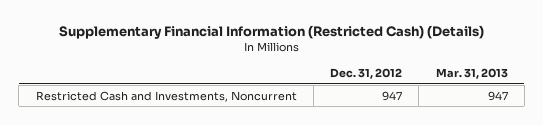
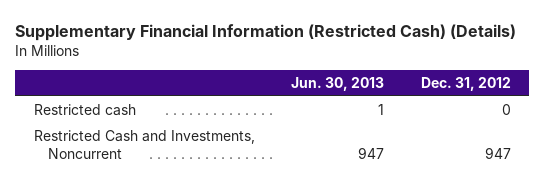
[435,68,508,80] Mar. 31, 2013 -> none
none -> [291,76,385,91] Jun. 30, 2013
none -> [33,104,136,117] Restricted cash

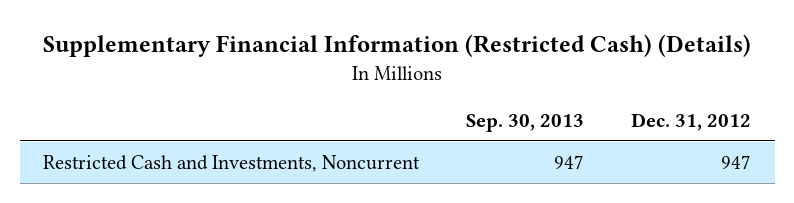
[291,76,385,91] Jun. 30, 2013 -> none
none -> [466,114,585,133] Sep. 30, 2013
[33,104,136,117] Restricted cash -> none

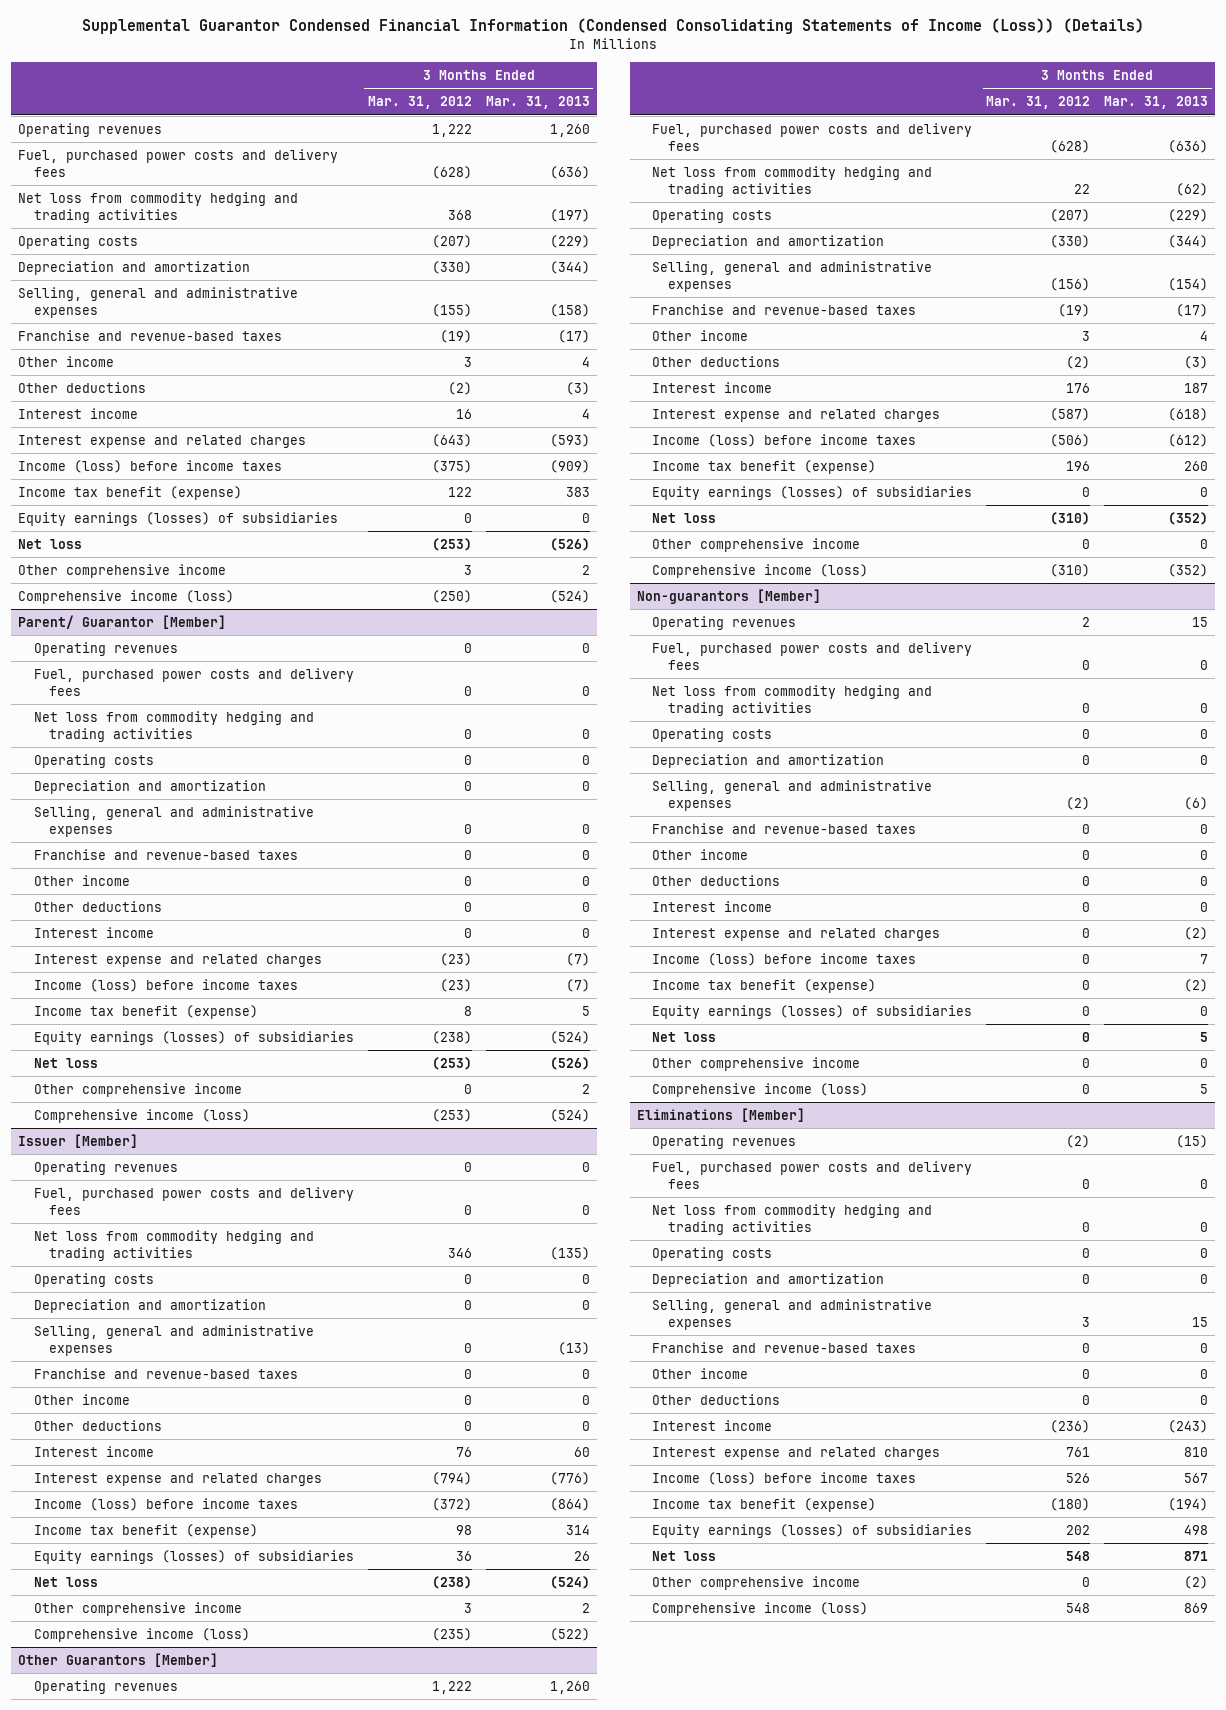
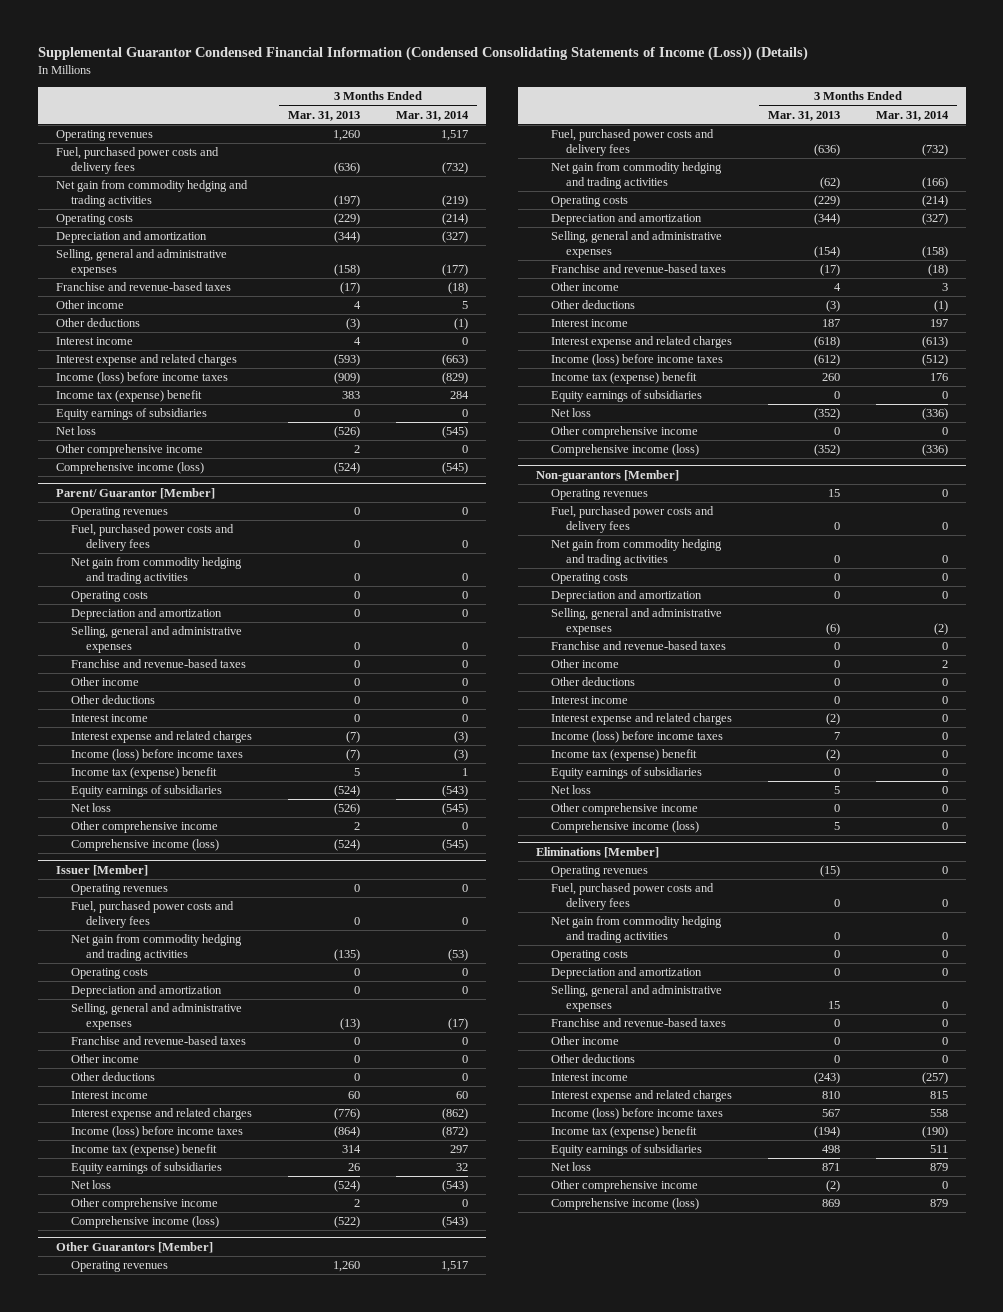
[367,96,472,110] Mar. 31, 2012 -> none
none -> [395,110,469,121] Mar. 31, 2014
[18,191,299,223] Net loss from commodity hedging and trading activities -> [55,180,248,208] Net gain from commodity hedging and trading activities
[18,485,243,500] Income tax benefit (expense) -> [55,390,202,403] Income tax (expense) benefit
[18,511,339,526] Equity earnings (losses) of subsidiaries -> [55,408,207,421] Equity earnings of subsidiaries
[33,710,314,742] Net loss from commodity hedging and trading activities -> [70,557,242,585] Net gain from commodity hedging and trading activities
[33,1004,258,1019] Income tax benefit (expense) -> [70,767,217,780] Income tax (expense) benefit
[33,1030,354,1045] Equity earnings (losses) of subsidiaries -> [70,785,222,798] Equity earnings of subsidiaries
[33,1229,314,1261] Net loss from commodity hedging and trading activities -> [70,934,242,962] Net gain from commodity hedging and trading activities
[33,1523,258,1538] Income tax benefit (expense) -> [70,1144,217,1157] Income tax (expense) benefit
[33,1549,354,1564] Equity earnings (losses) of subsidiaries -> [70,1162,222,1175] Equity earnings of subsidiaries
[652,165,933,197] Net loss from commodity hedging and trading activities -> [550,162,722,190] Net gain from commodity hedging and trading activities
[652,459,877,474] Income tax benefit (expense) -> [550,372,697,385] Income tax (expense) benefit
[652,485,973,500] Equity earnings (losses) of subsidiaries -> [550,390,702,403] Equity earnings of subsidiaries
[652,684,933,716] Net loss from commodity hedging and trading activities -> [550,539,722,567] Net gain from commodity hedging and trading activities
[652,978,877,993] Income tax benefit (expense) -> [550,749,697,762] Income tax (expense) benefit
[652,1004,973,1019] Equity earnings (losses) of subsidiaries -> [550,767,702,780] Equity earnings of subsidiaries
[652,1203,933,1235] Net loss from commodity hedging and trading activities -> [550,916,722,944] Net gain from commodity hedging and trading activities
[652,1497,877,1512] Income tax benefit (expense) -> [550,1126,697,1139] Income tax (expense) benefit
[652,1523,973,1538] Equity earnings (losses) of subsidiaries -> [550,1144,702,1157] Equity earnings of subsidiaries

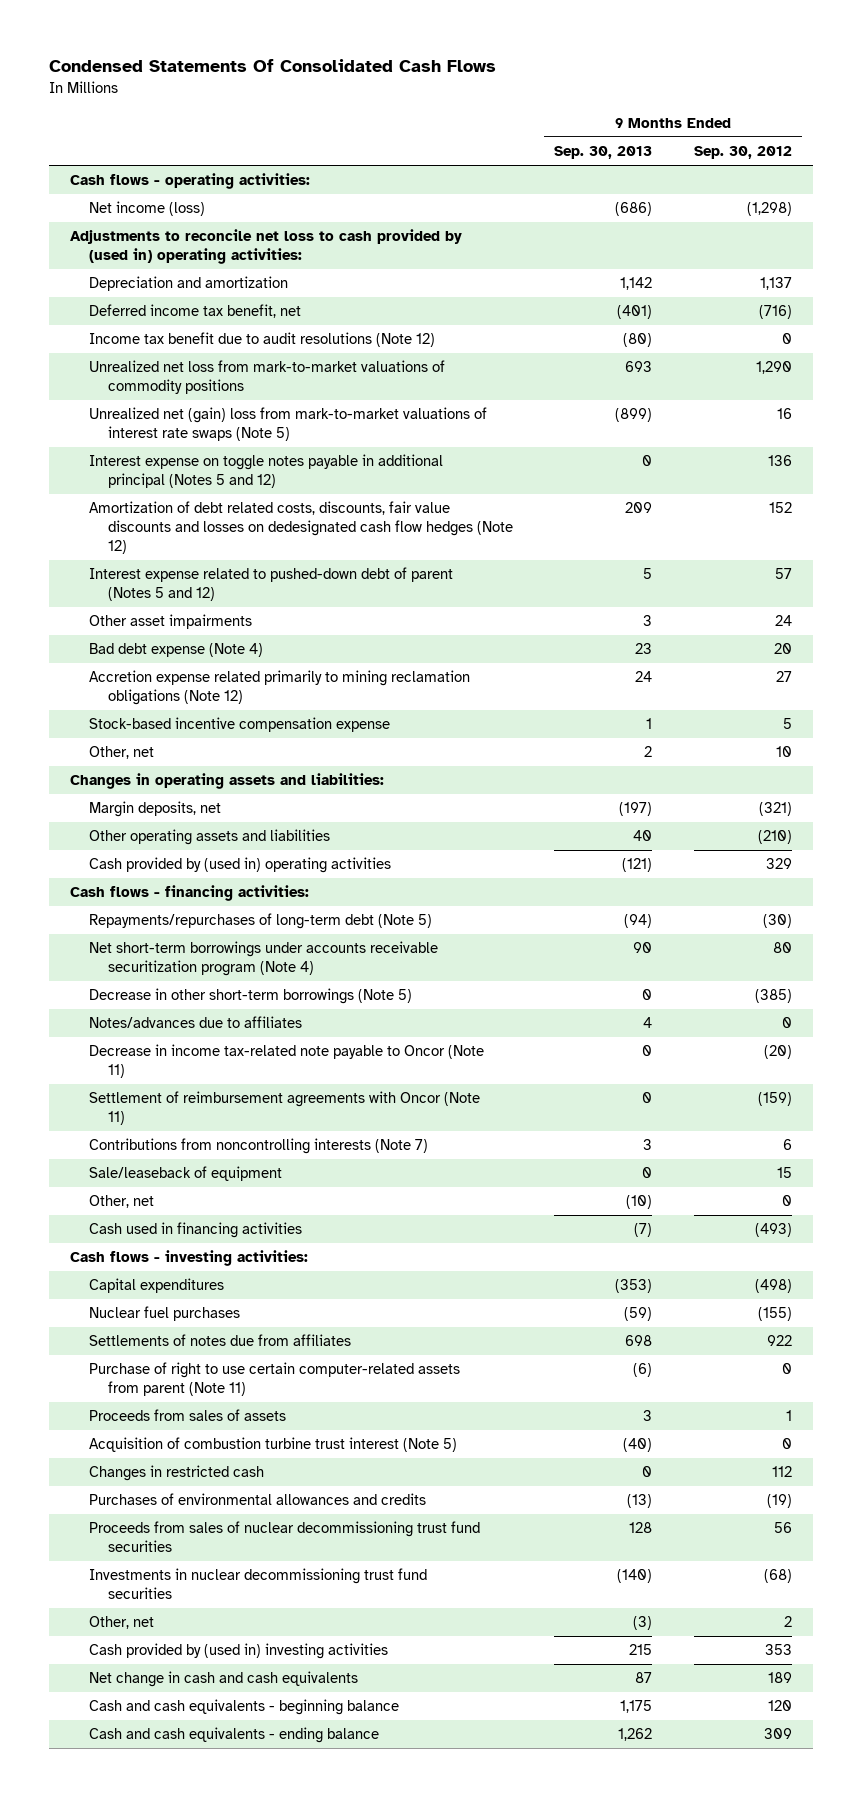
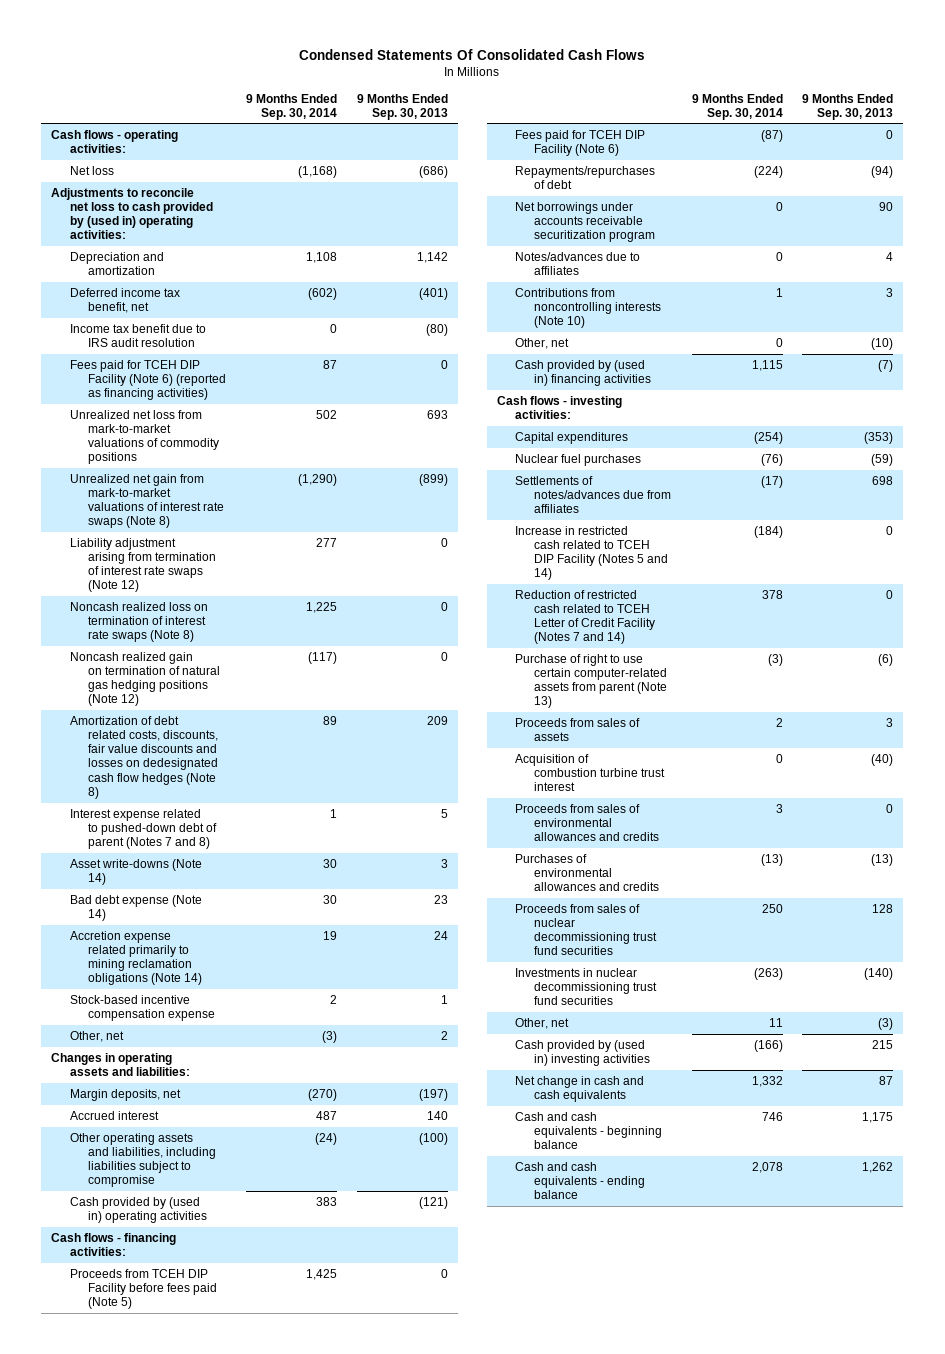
[693,146,792,160] Sep. 30, 2012 -> none
none -> [245,93,337,120] 9 Months Ended Sep. 30, 2014
[88,201,205,217] Net income (loss) -> [69,165,114,175] Net loss
[88,332,435,348] Income tax benefit due to audit resolutions (Note 12) -> [69,323,206,348] Income tax benefit due to IRS audit resolution
none -> [69,359,226,401] Fees paid for TCEH DIP Facility (Note 6) (reported as financing activities)
[88,454,443,489] Interest expense on toggle notes payable in additional principal (Notes 5 and 12) -> none
[88,407,487,442] Unrealized net (gain) loss from mark-to-market valuations of interest rate swaps (Note 5) -> [69,473,224,529] Unrealized net gain from mark-to-market valuations of interest rate swaps (Note 8)
none -> [69,537,216,593] Liability adjustment arising from termination of interest rate swaps (Note 12)
none -> [69,601,208,643] Noncash realized loss on termination of interest rate swaps (Note 8)
none -> [69,651,220,707] Noncash realized gain on termination of natural gas hedging positions (Note 12)
[88,501,513,554] Amortization of debt related costs, discounts, fair value discounts and losses on dedesignated cash flow hedges (Note 12) -> [69,715,218,799] Amortization of debt related costs, discounts, fair value discounts and losses on dedesignated cash flow hedges (Note 8)
[88,567,453,602] Interest expense related to pushed-down debt of parent (Notes 5 and 12) -> [69,808,217,850] Interest expense related to pushed-down debt of parent (Notes 7 and 8)
[88,614,252,630] Other asset impairments -> [69,858,202,886] Asset write-downs (Note 14)
[88,643,263,658] Bad debt expense (Note 4) -> [69,894,202,922] Bad debt expense (Note 14)
[88,670,470,706] Accretion expense related primarily to mining reclamation obligations (Note 12) -> [69,930,202,986] Accretion expense related primarily to mining reclamation obligations (Note 14)
none -> [69,1110,159,1120] Accrued interest
[88,829,330,846] Other operating assets and liabilities -> [69,1132,216,1188] Other operating assets and liabilities, including liabilities subject to compromise
[633,830,653,842] 40 -> [418,1132,448,1145] (100)
[88,988,412,1005] Decrease in other short-term borrowings (Note 5) -> none
none -> [69,1268,217,1310] Proceeds from TCEH DIP Facility before fees paid (Note 5)
none -> [515,129,646,157] Fees paid for TCEH DIP Facility (Note 6)
[88,913,432,930] Repayments/repurchases of long-term debt (Note 5) -> [515,165,656,190] Repayments/repurchases of debt
[88,941,438,977] Net short-term borrowings under accounts receivable securitization program (Note 4) -> [515,201,655,243] Net borrowings under accounts receivable securitization program
[88,1044,484,1079] Decrease in income tax-related note payable to Oncor (Note 11) -> none
[88,1091,480,1126] Settlement of reimbursement agreements with Oncor (Note 11) -> none
[88,1166,282,1182] Sale/leaseback of equipment -> none
[88,1138,428,1155] Contributions from noncontrolling interests (Note 7) -> [515,287,661,329] Contributions from noncontrolling interests (Note 10)
[88,1222,302,1239] Cash used in financing activities -> [515,359,651,387] Cash provided by (used in) financing activities
[88,1334,351,1347] Settlements of notes due from affiliates -> [515,475,671,514] Settlements of notes/advances due from affiliates
none -> [515,525,668,581] Increase in restricted cash related to TCEH DIP Facility (Notes 5 and 14)
none -> [515,589,655,645] Reduction of restricted cash related to TCEH Letter of Credit Facility (Notes 7 and 14)
[88,1362,460,1397] Purchase of right to use certain computer-related assets from parent (Note 11) -> [515,653,667,709] Purchase of right to use certain computer-related assets from parent (Note 13)
[88,1465,264,1482] Changes in restricted cash -> none
[88,1437,457,1453] Acquisition of combustion turbine trust interest (Note 5) -> [515,753,665,792] Acquisition of combustion turbine trust interest
none -> [515,803,659,842] Proceeds from sales of environmental allowances and credits

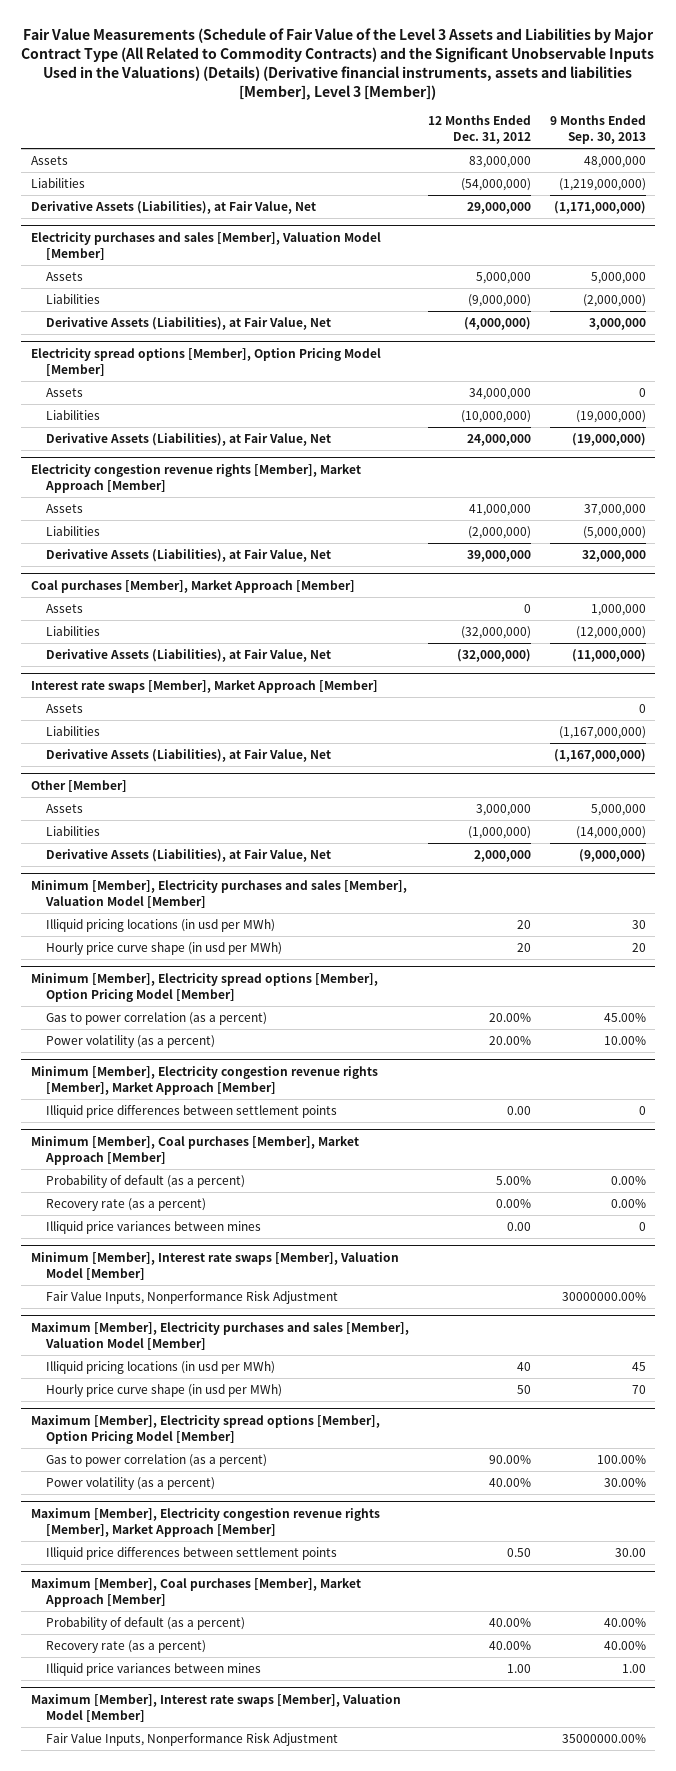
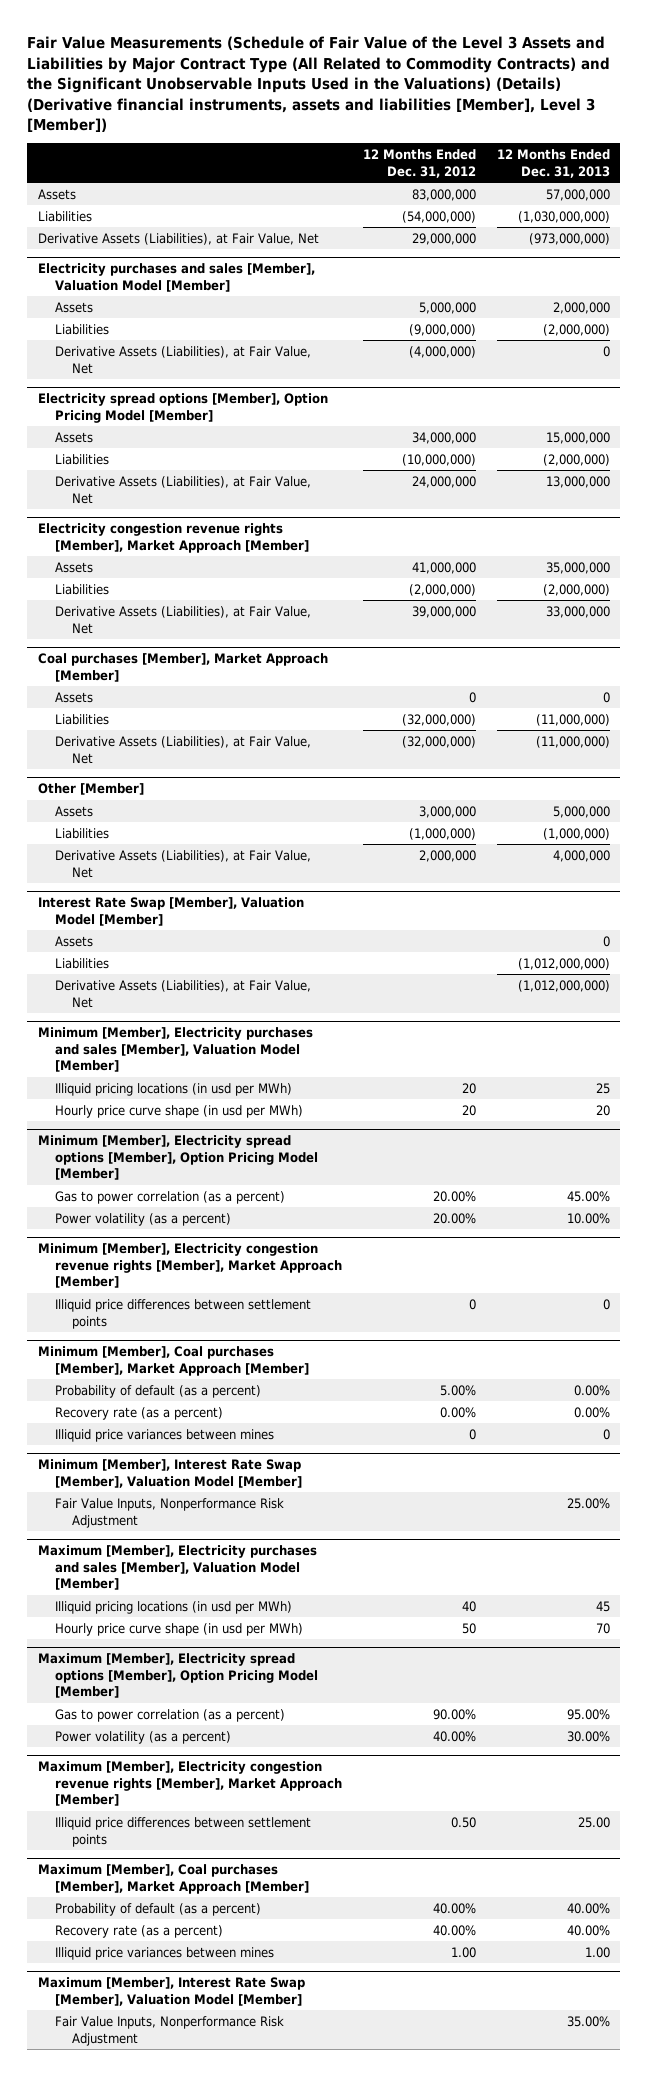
[549,115,646,144] 9 Months Ended Sep. 30, 2013 -> none
none -> [496,149,610,178] 12 Months Ended Dec. 31, 2013
[30,679,378,693] Interest rate swaps [Member], Market Approach [Member] -> none
[45,704,83,714] Assets -> none
[45,726,100,737] Liabilities -> none
[45,749,331,763] Derivative Assets (Liabilities), at Fair Value, Net -> none
none -> [37,897,304,926] Interest Rate Swap [Member], Valuation Model [Member]
none -> [54,935,93,947] Assets
none -> [54,957,109,969] Liabilities
none -> [54,979,311,1008] Derivative Assets (Liabilities), at Fair Value, Net
[506,1106,531,1116] 0.00 -> [468,1298,476,1310] 0
[506,1222,531,1232] 0.00 -> [468,1428,476,1440] 0
[30,1251,399,1280] Minimum [Member], Interest rate swaps [Member], Valuation Model [Member] -> [37,1459,302,1488] Minimum [Member], Interest Rate Swap [Member], Valuation Model [Member]
[30,1693,401,1722] Maximum [Member], Interest rate swaps [Member], Valuation Model [Member] -> [37,1977,305,2006] Maximum [Member], Interest Rate Swap [Member], Valuation Model [Member]

